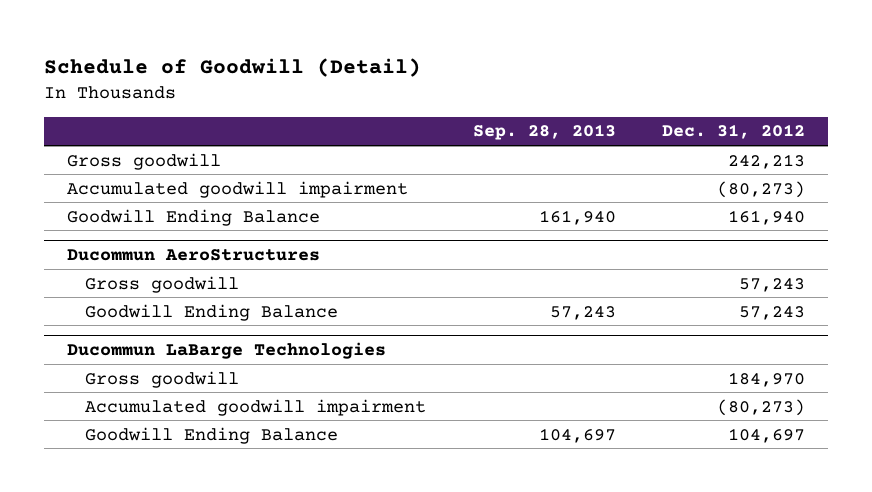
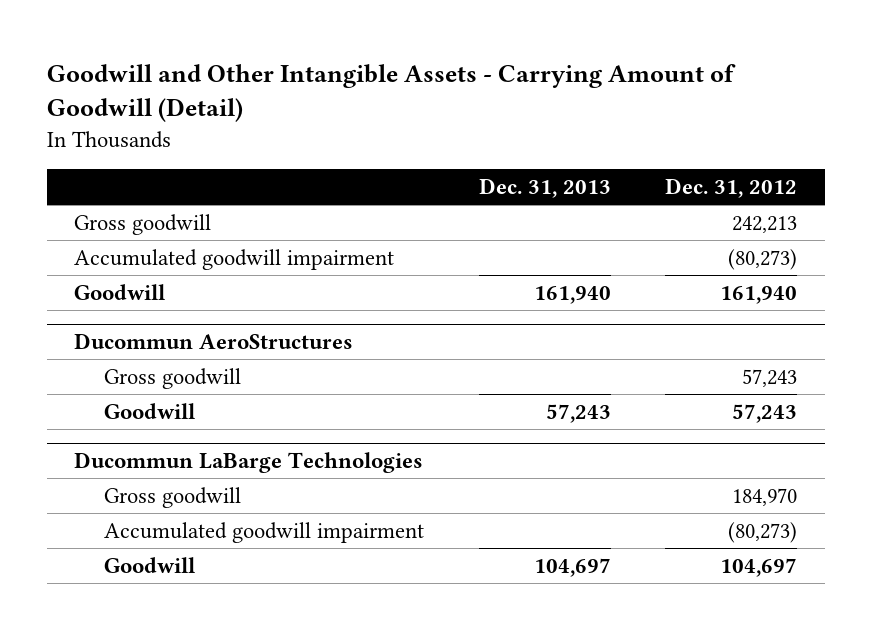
[44,58,422,78] Schedule of Goodwill (Detail) -> [47,63,737,123] Goodwill and Other Intangible Assets - Carrying Amount of Goodwill (Detail)
[472,124,616,141] Sep. 28, 2013 -> none
none -> [478,177,611,198] Dec. 31, 2013
[67,208,321,226] Goodwill Ending Balance -> [74,283,167,300] Goodwill
[85,303,339,321] Goodwill Ending Balance -> [103,402,196,419] Goodwill
[85,426,339,444] Goodwill Ending Balance -> [103,556,196,573] Goodwill

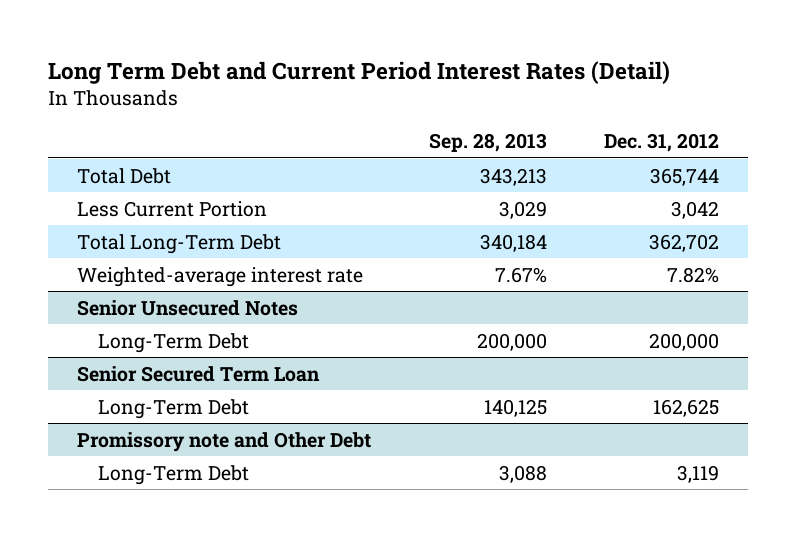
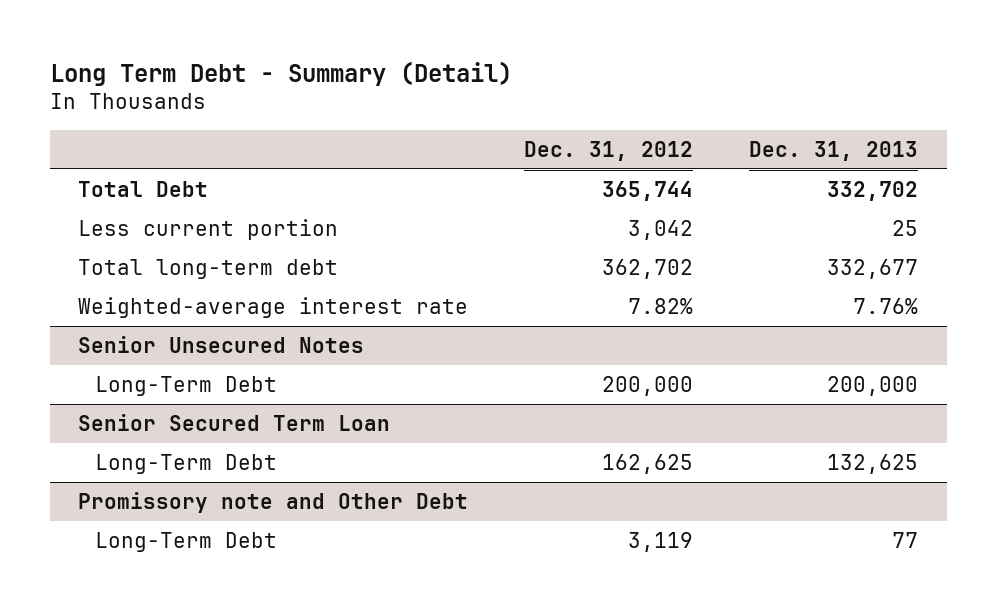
[48,60,671,84] Long Term Debt and Current Period Interest Rates (Detail) -> [49,60,512,86] Long Term Debt - Summary (Detail)
[428,133,547,153] Sep. 28, 2013 -> none
none -> [749,140,919,161] Dec. 31, 2013
[76,200,267,217] Less Current Portion -> [77,219,338,241] Less current portion
[76,233,281,254] Total Long-Term Debt -> [77,259,338,280] Total long-term debt

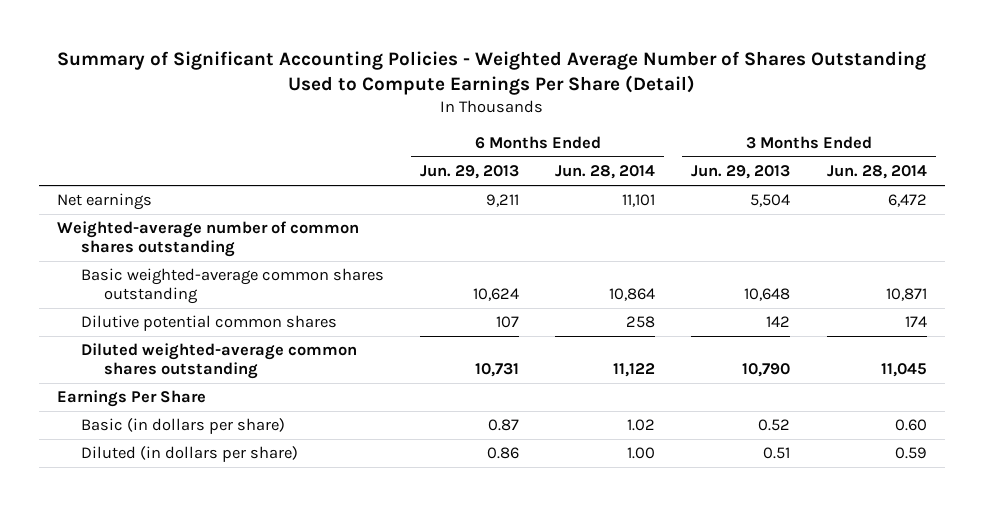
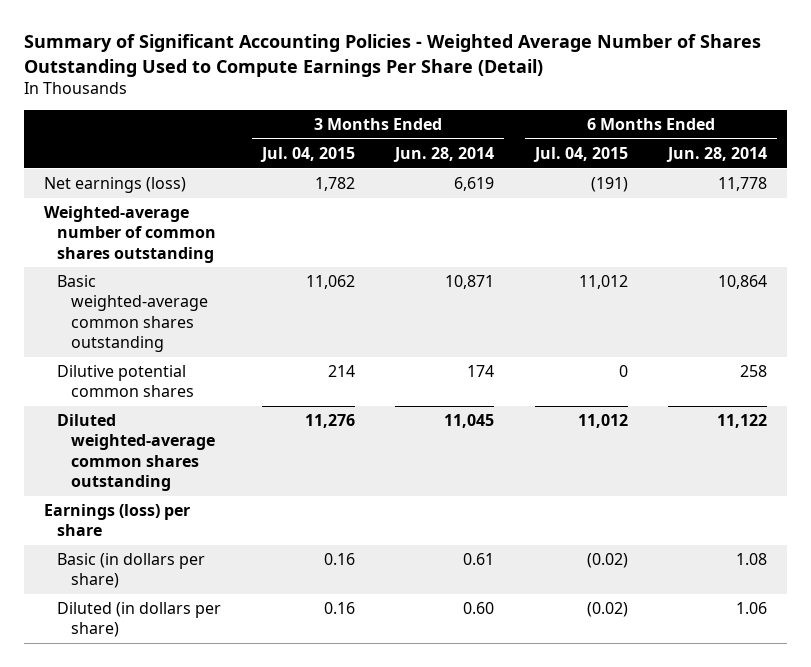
[419,165,519,180] Jun. 29, 2013 -> none
[691,165,791,180] Jun. 29, 2013 -> none
none -> [259,146,355,162] Jul. 04, 2015
none -> [532,146,628,162] Jul. 04, 2015
[57,193,153,211] Net earnings -> [44,177,187,194] Net earnings (loss)
[622,194,656,208] 11,101 -> [718,177,768,192] 11,778
[887,194,927,208] 6,472 -> [454,177,495,192] 6,619
[57,390,207,408] Earnings Per Share -> [44,504,191,537] Earnings (loss) per share
[627,419,656,432] 1.02 -> [736,553,768,566] 1.08
[894,419,927,432] 0.60 -> [463,553,495,566] 0.61
[627,447,656,460] 1.00 -> [736,602,768,615] 1.06
[894,447,927,460] 0.59 -> [463,602,495,615] 0.60

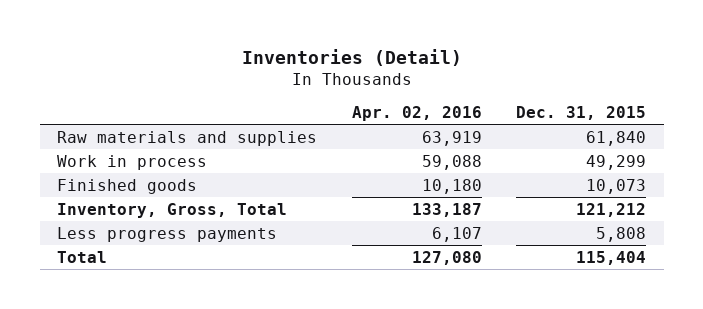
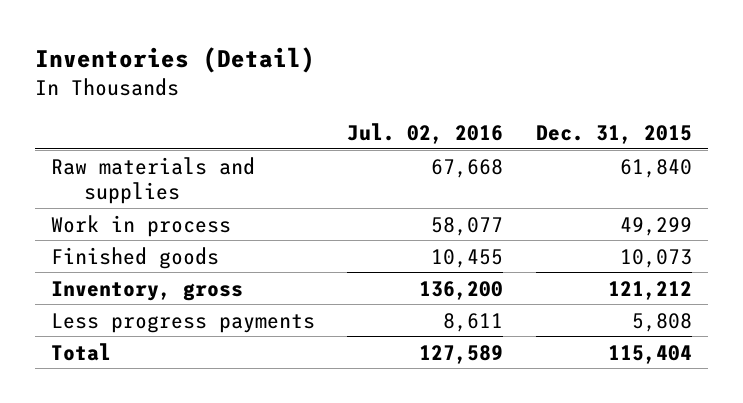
[351,105,482,121] Apr. 02, 2016 -> none
none -> [347,122,504,144] Jul. 02, 2016
[56,202,287,218] Inventory, Gross, Total -> [50,280,243,301] Inventory, gross

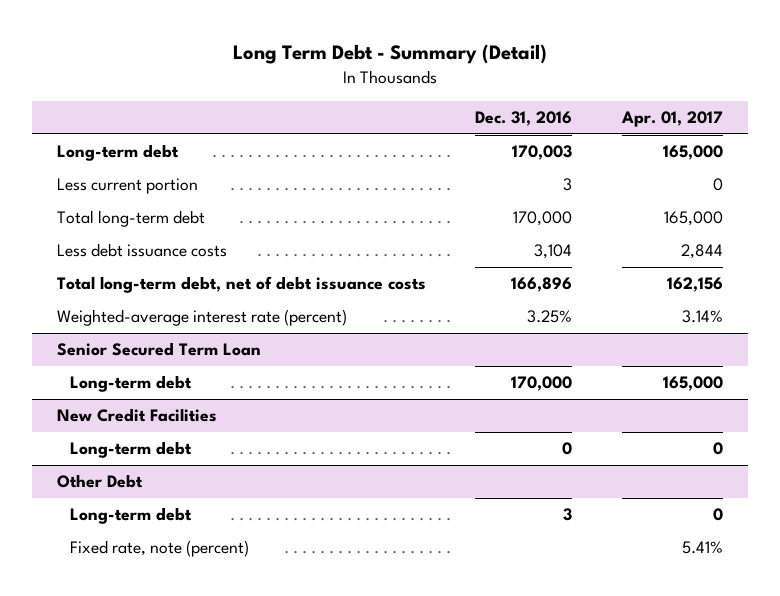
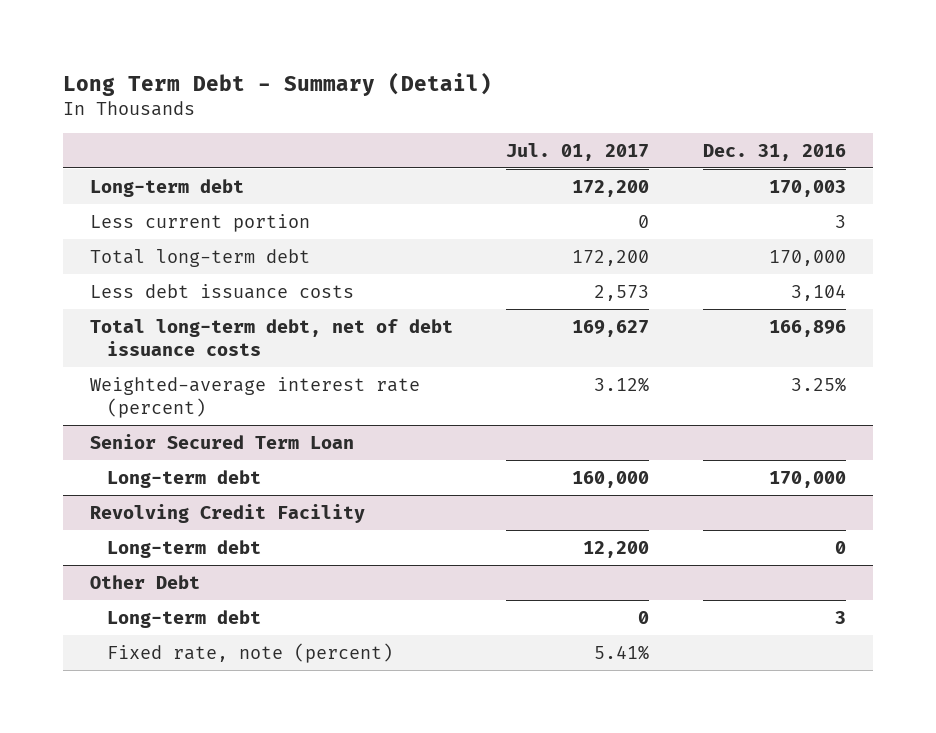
[621,111,724,128] Apr. 01, 2017 -> none
none -> [506,142,650,161] Jul. 01, 2017
[56,408,217,423] New Credit Facilities -> [89,503,365,523] Revolving Credit Facility

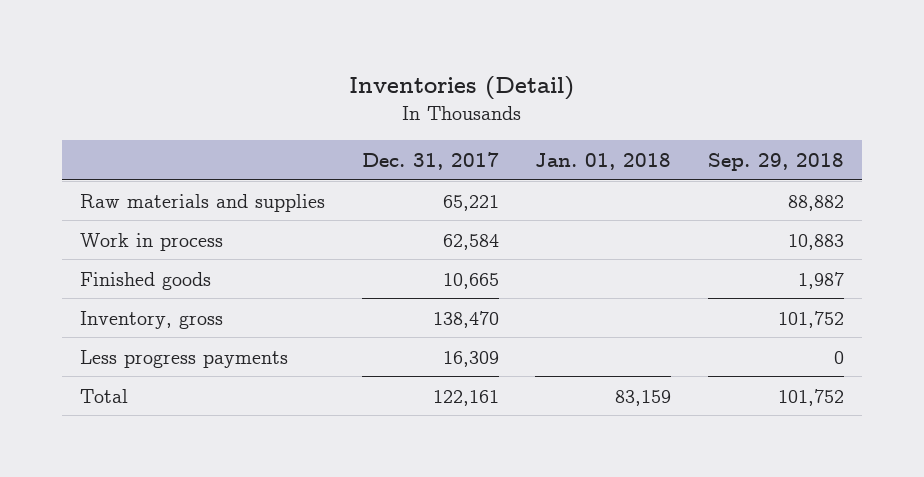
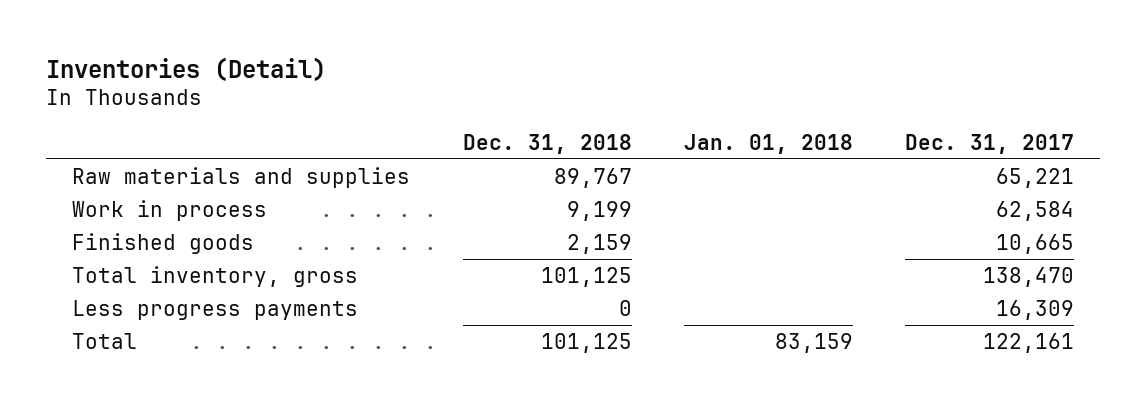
[708,152,845,171] Sep. 29, 2018 -> none
none -> [462,133,632,154] Dec. 31, 2018
[80,310,224,329] Inventory, gross -> [72,265,359,287] Total inventory, gross

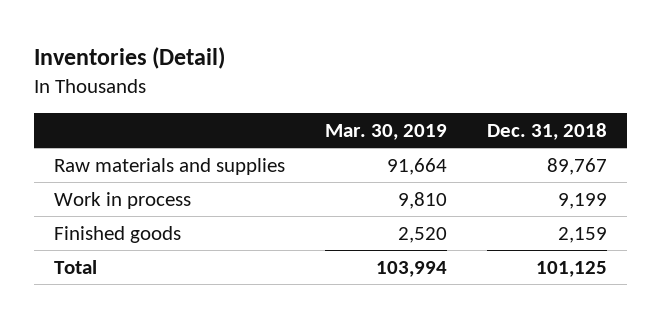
[683,133,853,154] Jan. 01, 2018 -> none
[905,133,1075,154] Dec. 31, 2017 -> none
none -> [325,123,448,140] Mar. 30, 2019
[72,265,359,287] Total inventory, gross -> none
[72,299,359,320] Less progress payments -> none

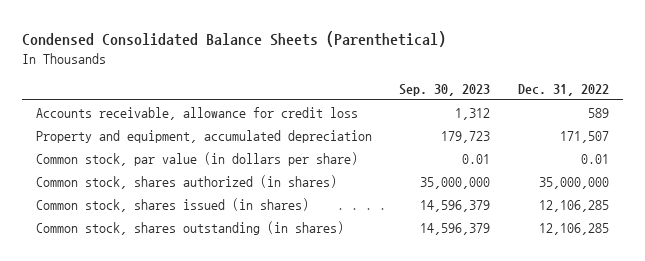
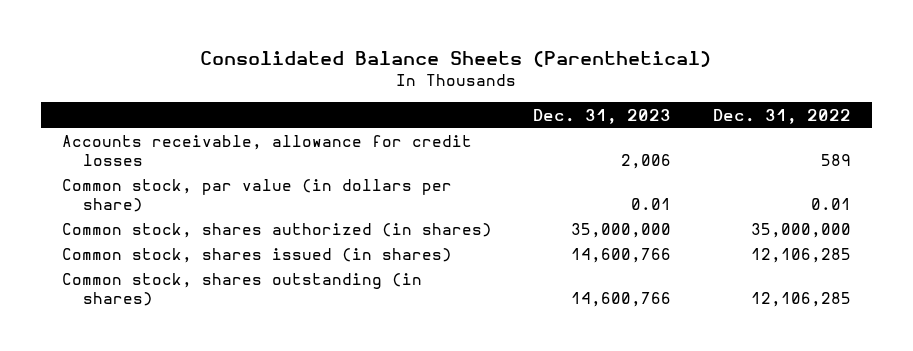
[22,30,447,47] Condensed Consolidated Balance Sheets (Parenthetical) -> [200,51,712,68] Consolidated Balance Sheets (Parenthetical)
[399,83,491,96] Sep. 30, 2023 -> none
none -> [533,108,672,124] Dec. 31, 2023
[35,129,372,143] Property and equipment, accumulated depreciation -> none
[35,106,358,120] Accounts receivable, allowance for credit loss -> [61,134,472,166] Accounts receivable, allowance for credit losses

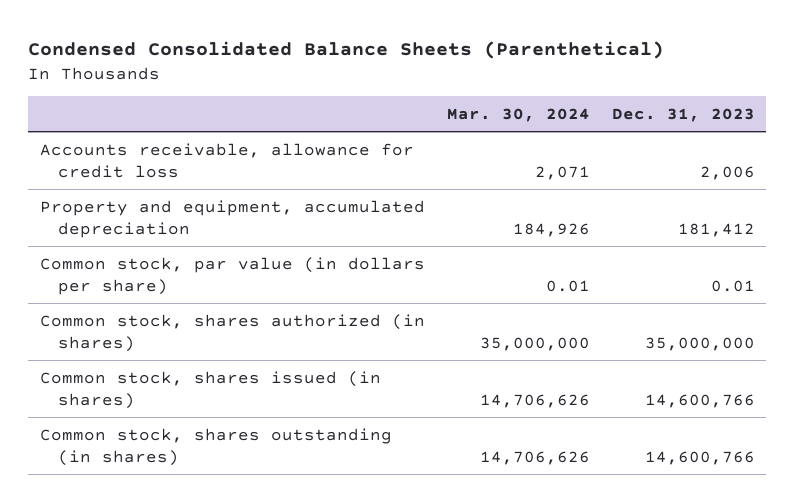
[200,51,712,68] Consolidated Balance Sheets (Parenthetical) -> [28,41,665,60] Condensed Consolidated Balance Sheets (Parenthetical)
[713,108,852,124] Dec. 31, 2022 -> none
none -> [446,107,590,122] Mar. 30, 2024
[61,134,472,166] Accounts receivable, allowance for credit losses -> [39,142,414,178] Accounts receivable, allowance for credit loss
none -> [39,199,425,238] Property and equipment, accumulated depreciation

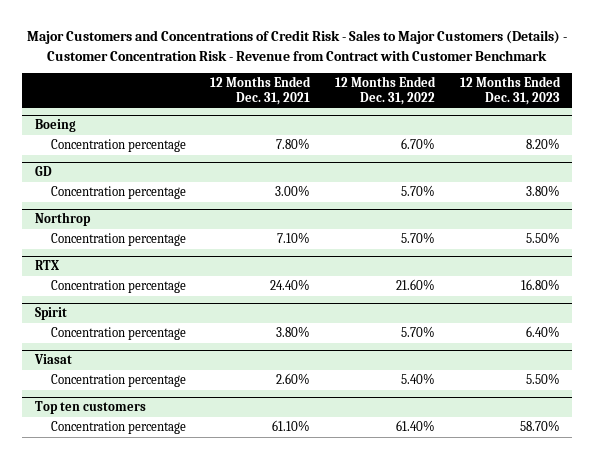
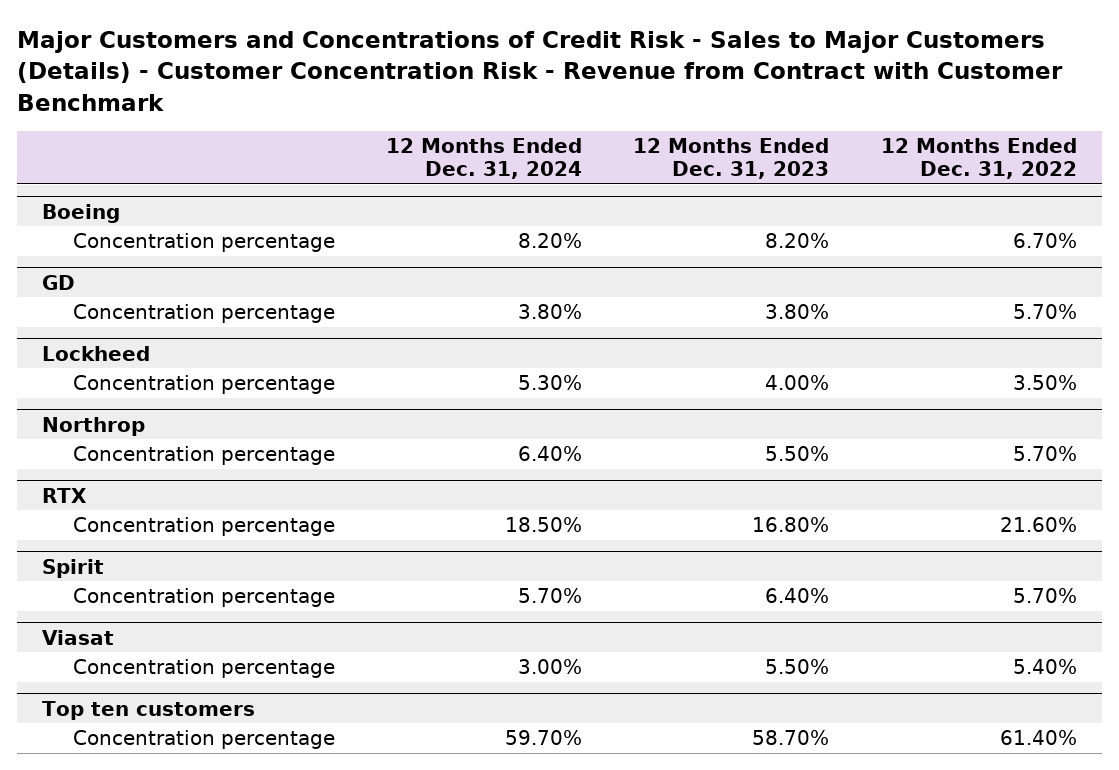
[210,76,312,105] 12 Months Ended Dec. 31, 2021 -> none
none -> [386,138,583,180] 12 Months Ended Dec. 31, 2024
none -> [42,345,151,361] Lockheed
none -> [72,375,335,395] Concentration percentage

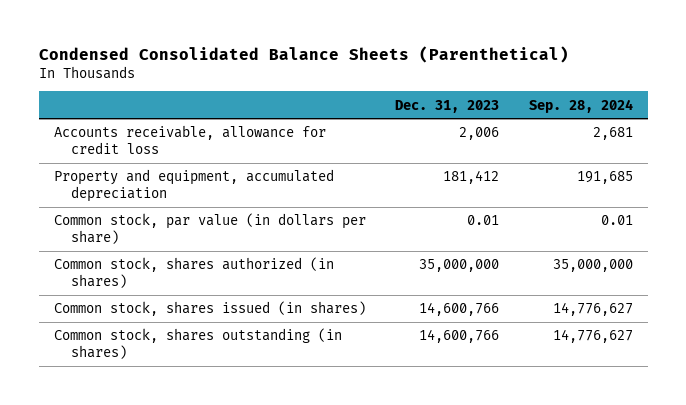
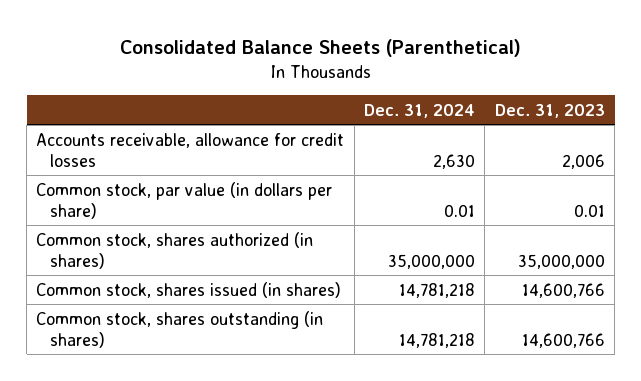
[38,45,569,63] Condensed Consolidated Balance Sheets (Parenthetical) -> [119,38,521,57] Consolidated Balance Sheets (Parenthetical)
[528,98,633,113] Sep. 28, 2024 -> none
none -> [364,103,476,118] Dec. 31, 2024
[53,169,334,203] Property and equipment, accumulated depreciation -> none
[53,125,326,155] Accounts receivable, allowance for credit loss -> [36,132,345,167] Accounts receivable, allowance for credit losses

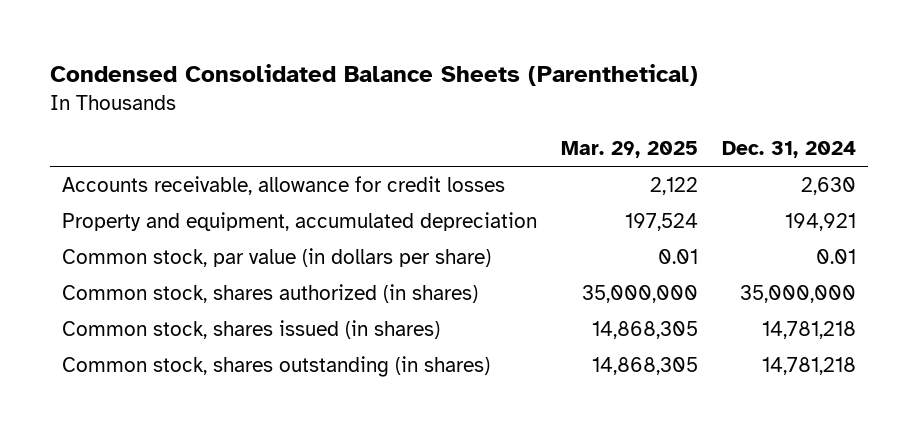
[119,38,521,57] Consolidated Balance Sheets (Parenthetical) -> [49,63,698,86] Condensed Consolidated Balance Sheets (Parenthetical)
[494,103,605,118] Dec. 31, 2023 -> none
none -> [560,141,698,159] Mar. 29, 2025
none -> [61,211,537,231] Property and equipment, accumulated depreciation

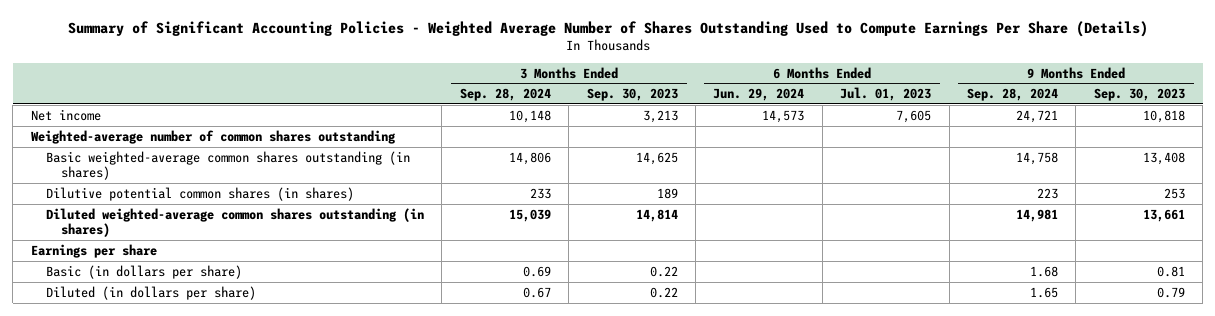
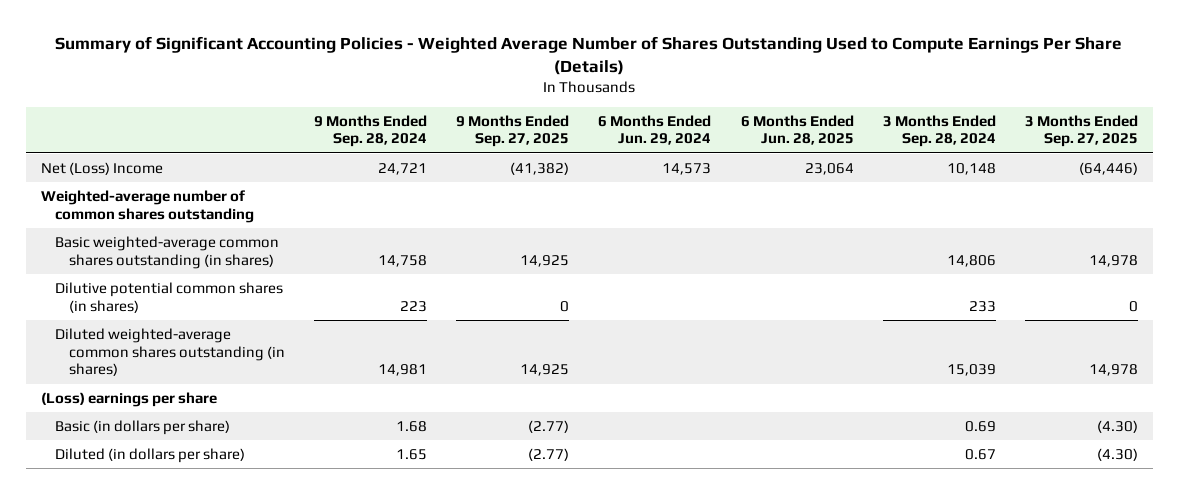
[586,88,678,102] Sep. 30, 2023 -> none
[840,87,932,102] Jul. 01, 2023 -> none
[1093,88,1185,102] Sep. 30, 2023 -> none
none -> [456,114,570,148] 9 Months Ended Sep. 27, 2025
none -> [740,114,854,146] 6 Months Ended Jun. 28, 2025
none -> [1025,114,1139,148] 3 Months Ended Sep. 27, 2025
[30,108,101,121] Net income -> [40,162,163,176] Net (Loss) Income
[30,243,157,258] Earnings per share -> [40,392,217,408] (Loss) earnings per share

